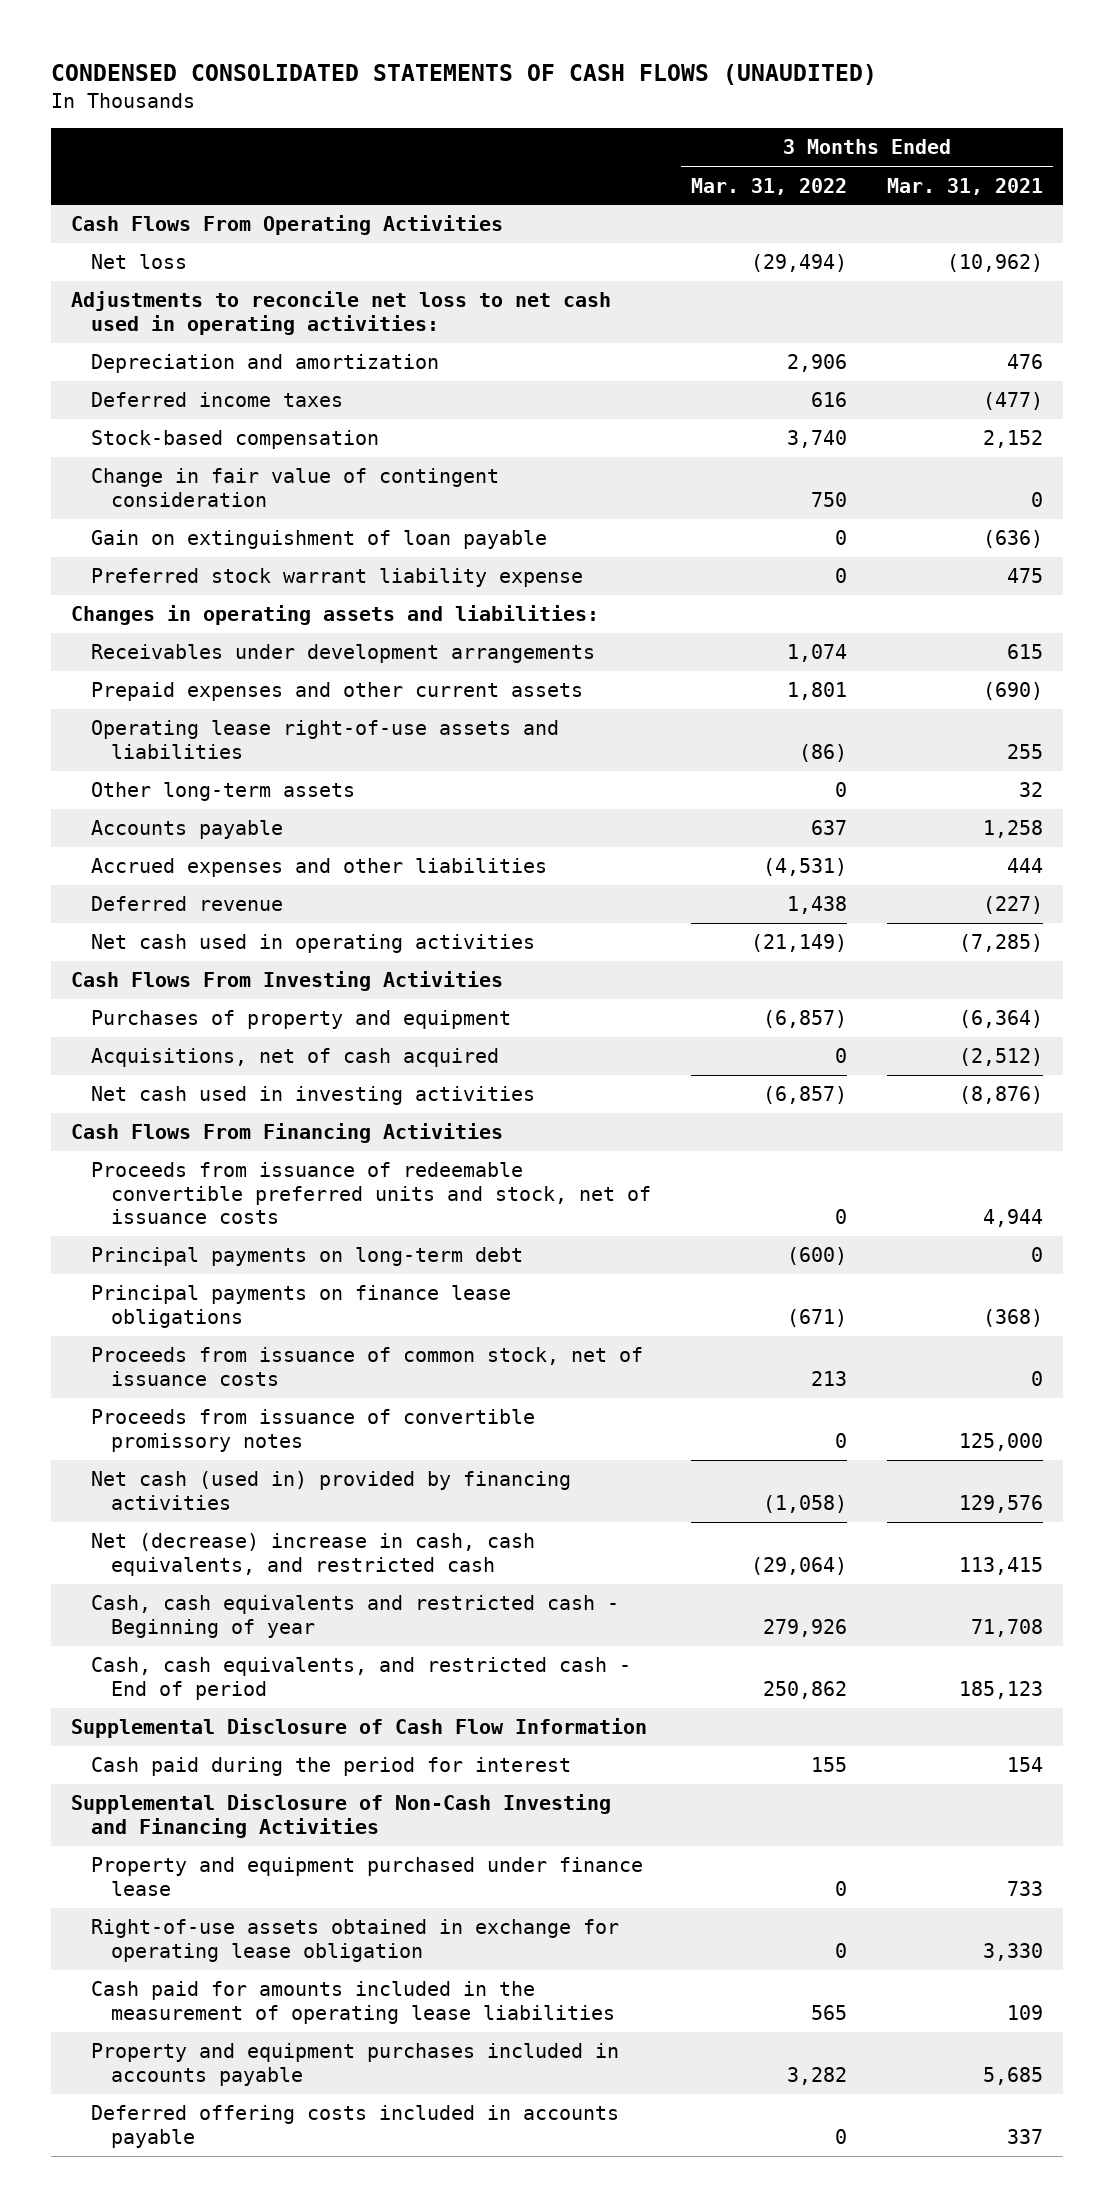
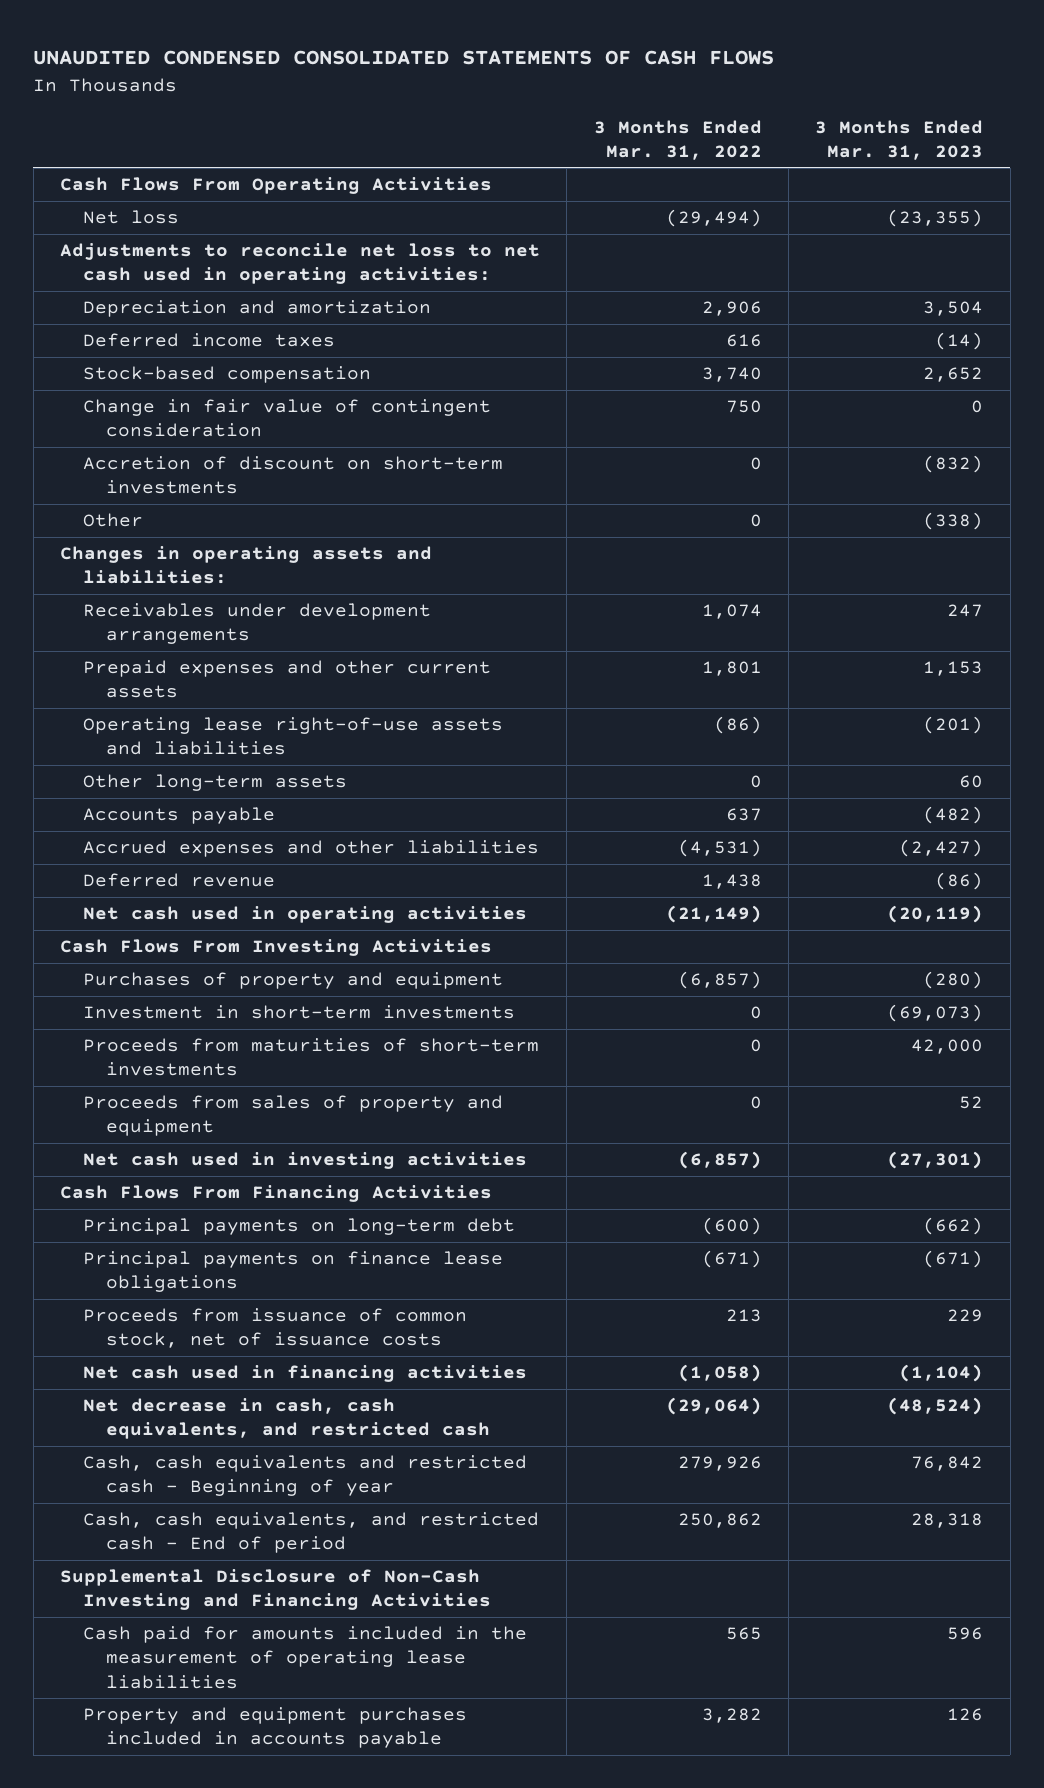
[50,64,877,86] CONDENSED CONSOLIDATED STATEMENTS OF CASH FLOWS (UNAUDITED) -> [33,50,775,66] UNAUDITED CONDENSED CONSOLIDATED STATEMENTS OF CASH FLOWS
[887,177,1044,195] Mar. 31, 2021 -> none
none -> [815,119,984,160] 3 Months Ended Mar. 31, 2023
[90,530,547,550] Gain on extinguishment of loan payable -> none
[90,568,583,588] Preferred stock warrant liability expense -> none
none -> [82,456,503,495] Accretion of discount on short-term investments
none -> [82,513,143,528] Other
[90,1048,499,1068] Acquisitions, net of cash acquired -> none
none -> [82,1005,515,1020] Investment in short-term investments
none -> [82,1038,539,1077] Proceeds from maturities of short-term investments
none -> [82,1095,503,1137] Proceeds from sales of property and equipment
[90,1162,651,1225] Proceeds from issuance of redeemable convertible preferred units and stock, net of issuance costs -> none
[90,1409,535,1452] Proceeds from issuance of convertible promissory notes -> none
[90,1471,571,1510] Net cash (used in) provided by financing activities -> [82,1365,527,1383] Net cash used in financing activities
[90,1533,535,1576] Net (decrease) increase in cash, cash equivalents, and restricted cash -> [82,1398,490,1440] Net decrease in cash, cash equivalents, and restricted cash
[70,1718,647,1739] Supplemental Disclosure of Cash Flow Information -> none
[90,1757,571,1777] Cash paid during the period for interest -> none
[90,1857,643,1896] Property and equipment purchased under finance lease -> none
[90,1919,619,1962] Right-of-use assets obtained in exchange for operating lease obligation -> none
[90,2105,619,2148] Deferred offering costs included in accounts payable -> none

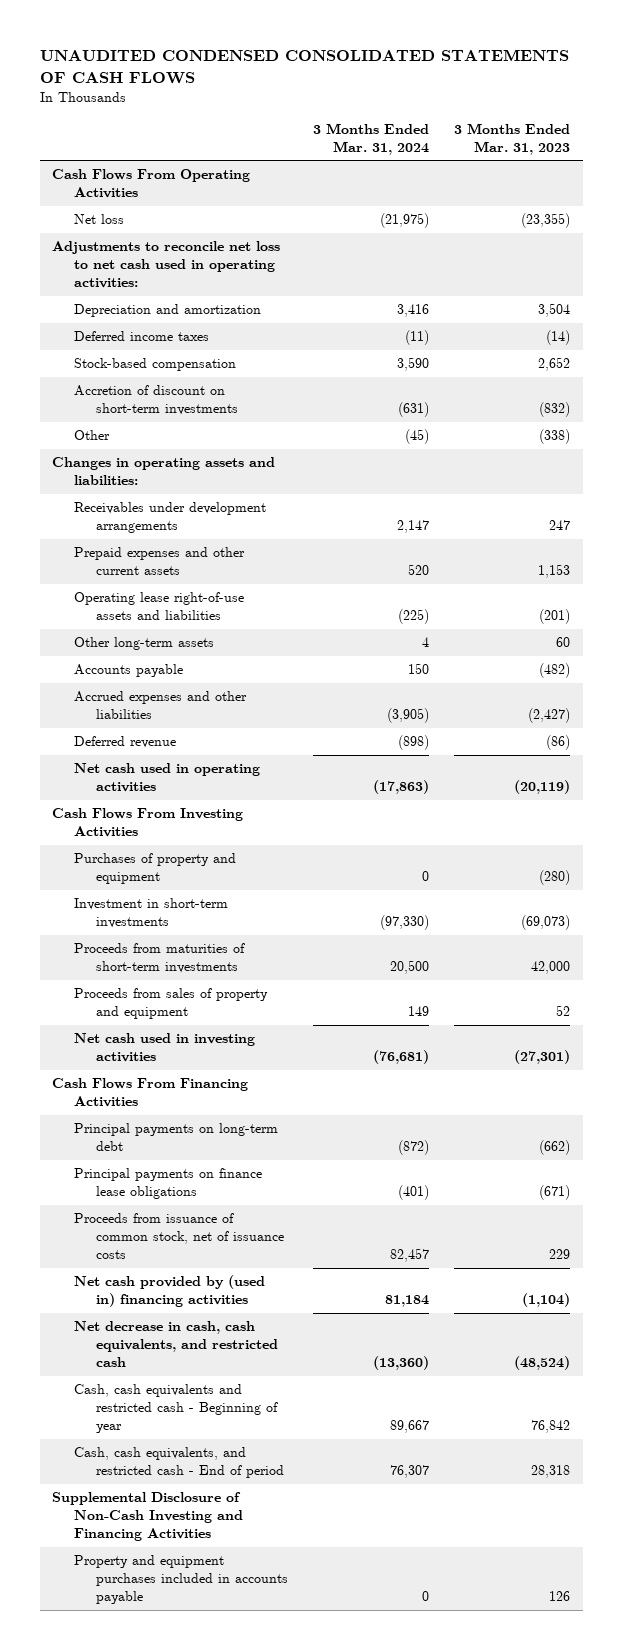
[593,119,762,160] 3 Months Ended Mar. 31, 2022 -> none
none -> [313,122,430,155] 3 Months Ended Mar. 31, 2024
[82,399,491,438] Change in fair value of contingent consideration -> none
[82,1365,527,1383] Net cash used in financing activities -> [74,1275,266,1308] Net cash provided by (used in) financing activities
[82,1626,527,1689] Cash paid for amounts included in the measurement of operating lease liabilities -> none

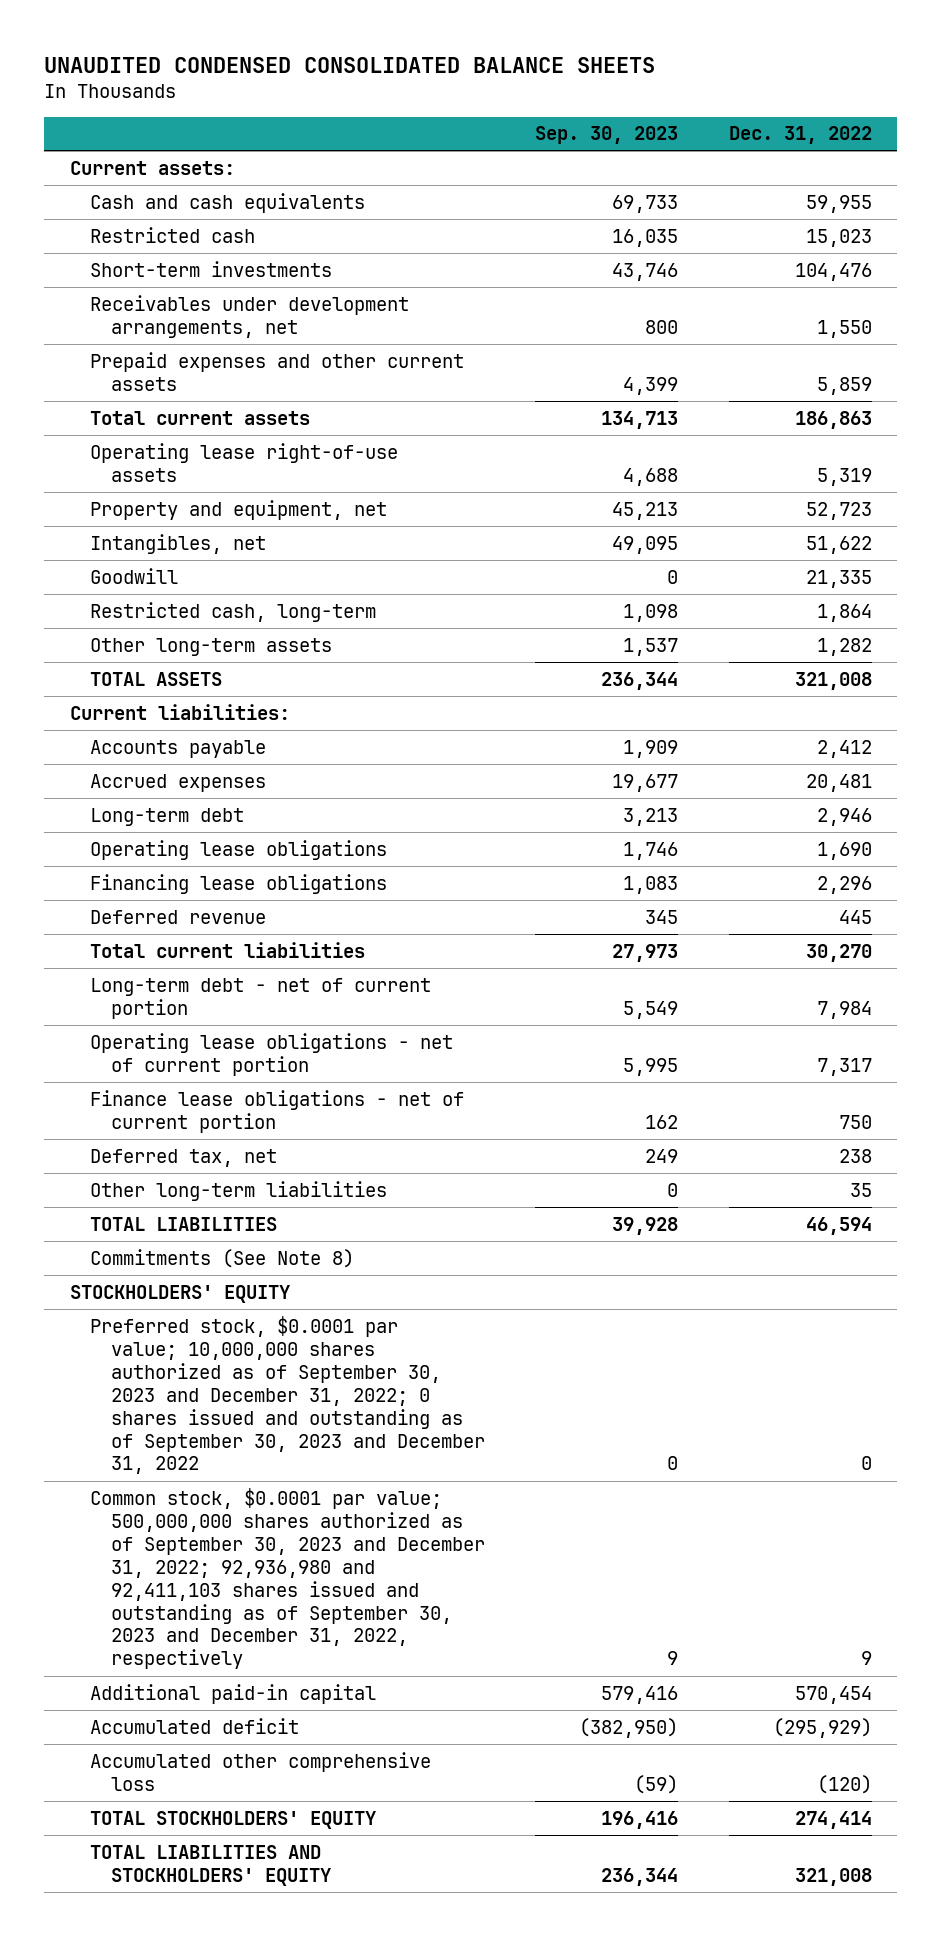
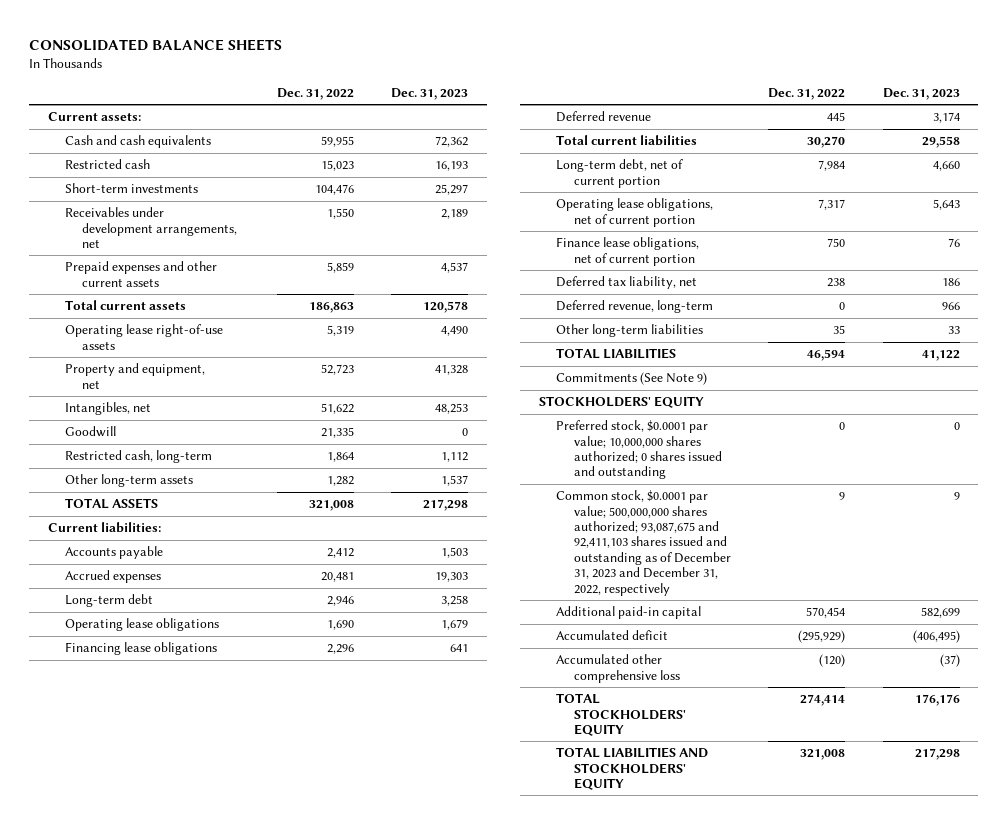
[44,57,656,74] UNAUDITED CONDENSED CONSOLIDATED BALANCE SHEETS -> [29,38,283,51] CONSOLIDATED BALANCE SHEETS
[535,126,679,145] Sep. 30, 2023 -> none
none -> [391,87,469,100] Dec. 31, 2023
[90,977,432,1019] Long-term debt - net of current portion -> [556,159,684,188] Long-term debt, net of current portion
[90,1032,454,1076] Operating lease obligations - net of current portion -> [556,198,714,227] Operating lease obligations, net of current portion
[90,1089,465,1133] Finance lease obligations - net of current portion -> [556,237,700,266] Finance lease obligations, net of current portion
[90,1148,278,1167] Deferred tax, net -> [556,276,698,290] Deferred tax liability, net
none -> [556,300,714,314] Deferred revenue, long-term
[90,1248,355,1268] Commitments (See Note 8) -> [556,372,708,386] Commitments (See Note 9)
[90,1315,485,1475] Preferred stock, $0.0001 par value; 10,000,000 shares authorized as of September 30, 2023 and December 31, 2022; 0 shares issued and outstanding as of September 30, 2023 and December 31, 2022 -> [556,420,722,480] Preferred stock, $0.0001 par value; 10,000,000 shares authorized; 0 shares issued and outstanding
[90,1487,485,1670] Common stock, $0.0001 par value; 500,000,000 shares authorized as of September 30, 2023 and December 31, 2022; 92,936,980 and 92,411,103 shares issued and outstanding as of September 30, 2023 and December 31, 2022, respectively -> [556,490,731,596] Common stock, $0.0001 par value; 500,000,000 shares authorized; 93,087,675 and 92,411,103 shares issued and outstanding as of December 31, 2023 and December 31, 2022, respectively

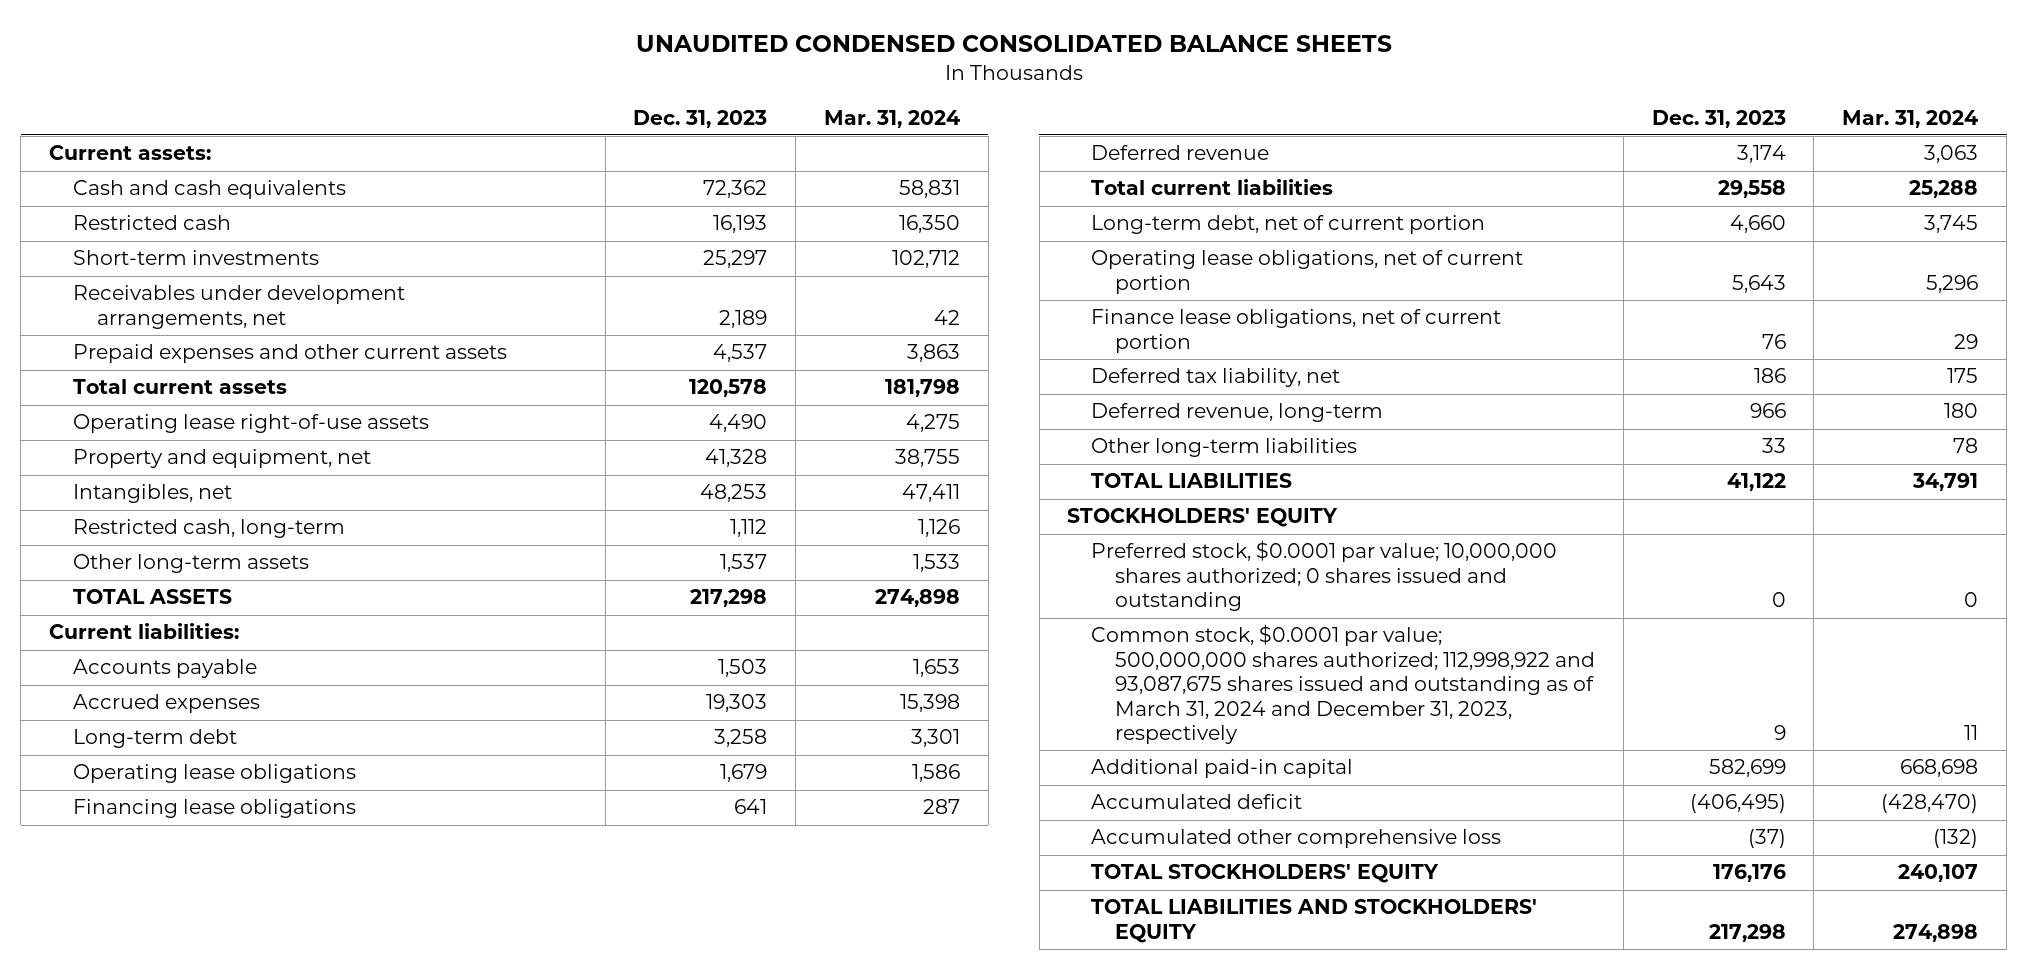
[29,38,283,51] CONSOLIDATED BALANCE SHEETS -> [635,35,1392,53] UNAUDITED CONDENSED CONSOLIDATED BALANCE SHEETS
[276,87,354,100] Dec. 31, 2022 -> none
none -> [824,109,961,128] Mar. 31, 2024
[65,426,117,438] Goodwill -> none
[556,372,708,386] Commitments (See Note 9) -> none
[556,490,731,596] Common stock, $0.0001 par value; 500,000,000 shares authorized; 93,087,675 and 92,411,103 shares issued and outstanding as of December 31, 2023 and December 31, 2022, respectively -> [1091,624,1595,745] Common stock, $0.0001 par value; 500,000,000 shares authorized; 112,998,922 and 93,087,675 shares issued and outstanding as of March 31, 2024 and December 31, 2023, respectively

